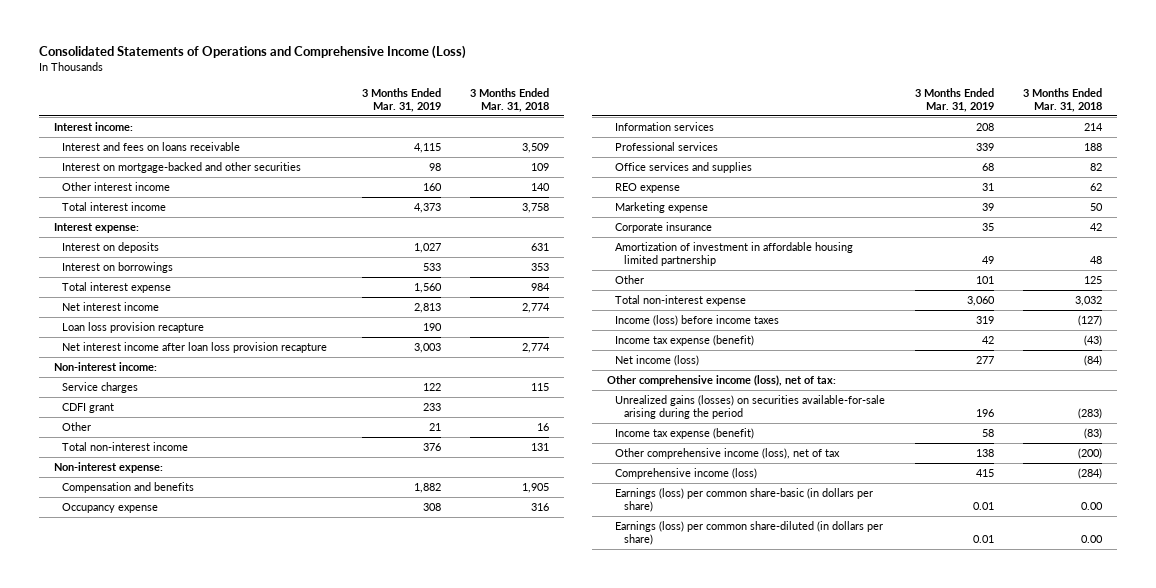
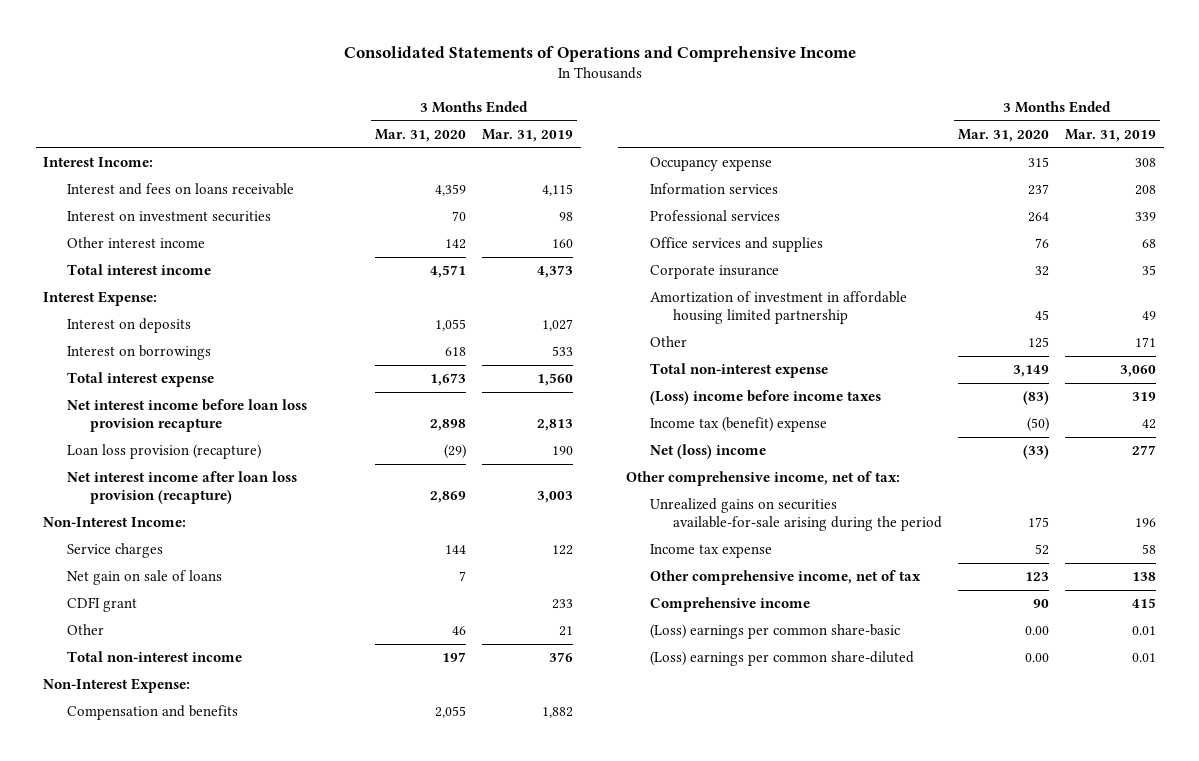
[38,45,466,60] Consolidated Statements of Operations and Comprehensive Income (Loss) -> [343,46,856,63] Consolidated Statements of Operations and Comprehensive Income
[470,87,550,112] 3 Months Ended Mar. 31, 2018 -> none
none -> [375,129,467,143] Mar. 31, 2020
[53,121,133,131] Interest income: -> [43,157,154,168] Interest Income:
[62,161,302,173] Interest on mortgage-backed and other securities -> [66,211,271,223] Interest on investment securities
[53,222,139,233] Interest expense: -> [43,291,158,307] Interest Expense:
[62,301,160,311] Net interest income -> [66,399,307,432] Net interest income before loan loss provision recapture
[62,321,205,333] Loan loss provision recapture -> [66,444,261,460] Loan loss provision (recapture)
[62,341,328,353] Net interest income after loan loss provision recapture -> [66,471,297,504] Net interest income after loan loss provision (recapture)
[53,361,157,371] Non-interest income: -> [43,517,187,528] Non-Interest Income:
none -> [66,570,222,586] Net gain on sale of loans
[53,461,163,473] Non-interest expense: -> [43,678,191,694] Non-Interest Expense:
[615,182,681,193] REO expense -> none
[615,201,709,213] Marketing expense -> none
[975,275,994,284] 101 -> [1134,337,1156,348] 171
[615,314,780,326] Income (loss) before income taxes -> [649,390,881,406] (Loss) income before income taxes
[615,334,755,346] Income tax expense (benefit) -> [649,417,827,433] Income tax (benefit) expense
[615,354,700,366] Net income (loss) -> [649,444,766,460] Net (loss) income
[606,374,836,386] Other comprehensive income (loss), net of tax: -> [626,471,901,487] Other comprehensive income, net of tax:
[615,394,886,420] Unrealized gains (losses) on securities available-for-sale arising during the period -> [649,498,943,531] Unrealized gains on securities available-for-sale arising during the period
[615,427,755,439] Income tax expense (benefit) -> [649,544,772,559] Income tax expense
[615,447,841,459] Other comprehensive income (loss), net of tax -> [649,570,921,586] Other comprehensive income, net of tax
[615,467,758,479] Comprehensive income (loss) -> [649,597,810,613] Comprehensive income
[615,487,874,513] Earnings (loss) per common share-basic (in dollars per share) -> [649,624,900,640] (Loss) earnings per common share-basic
[615,520,884,546] Earnings (loss) per common share-diluted (in dollars per share) -> [649,651,914,667] (Loss) earnings per common share-diluted

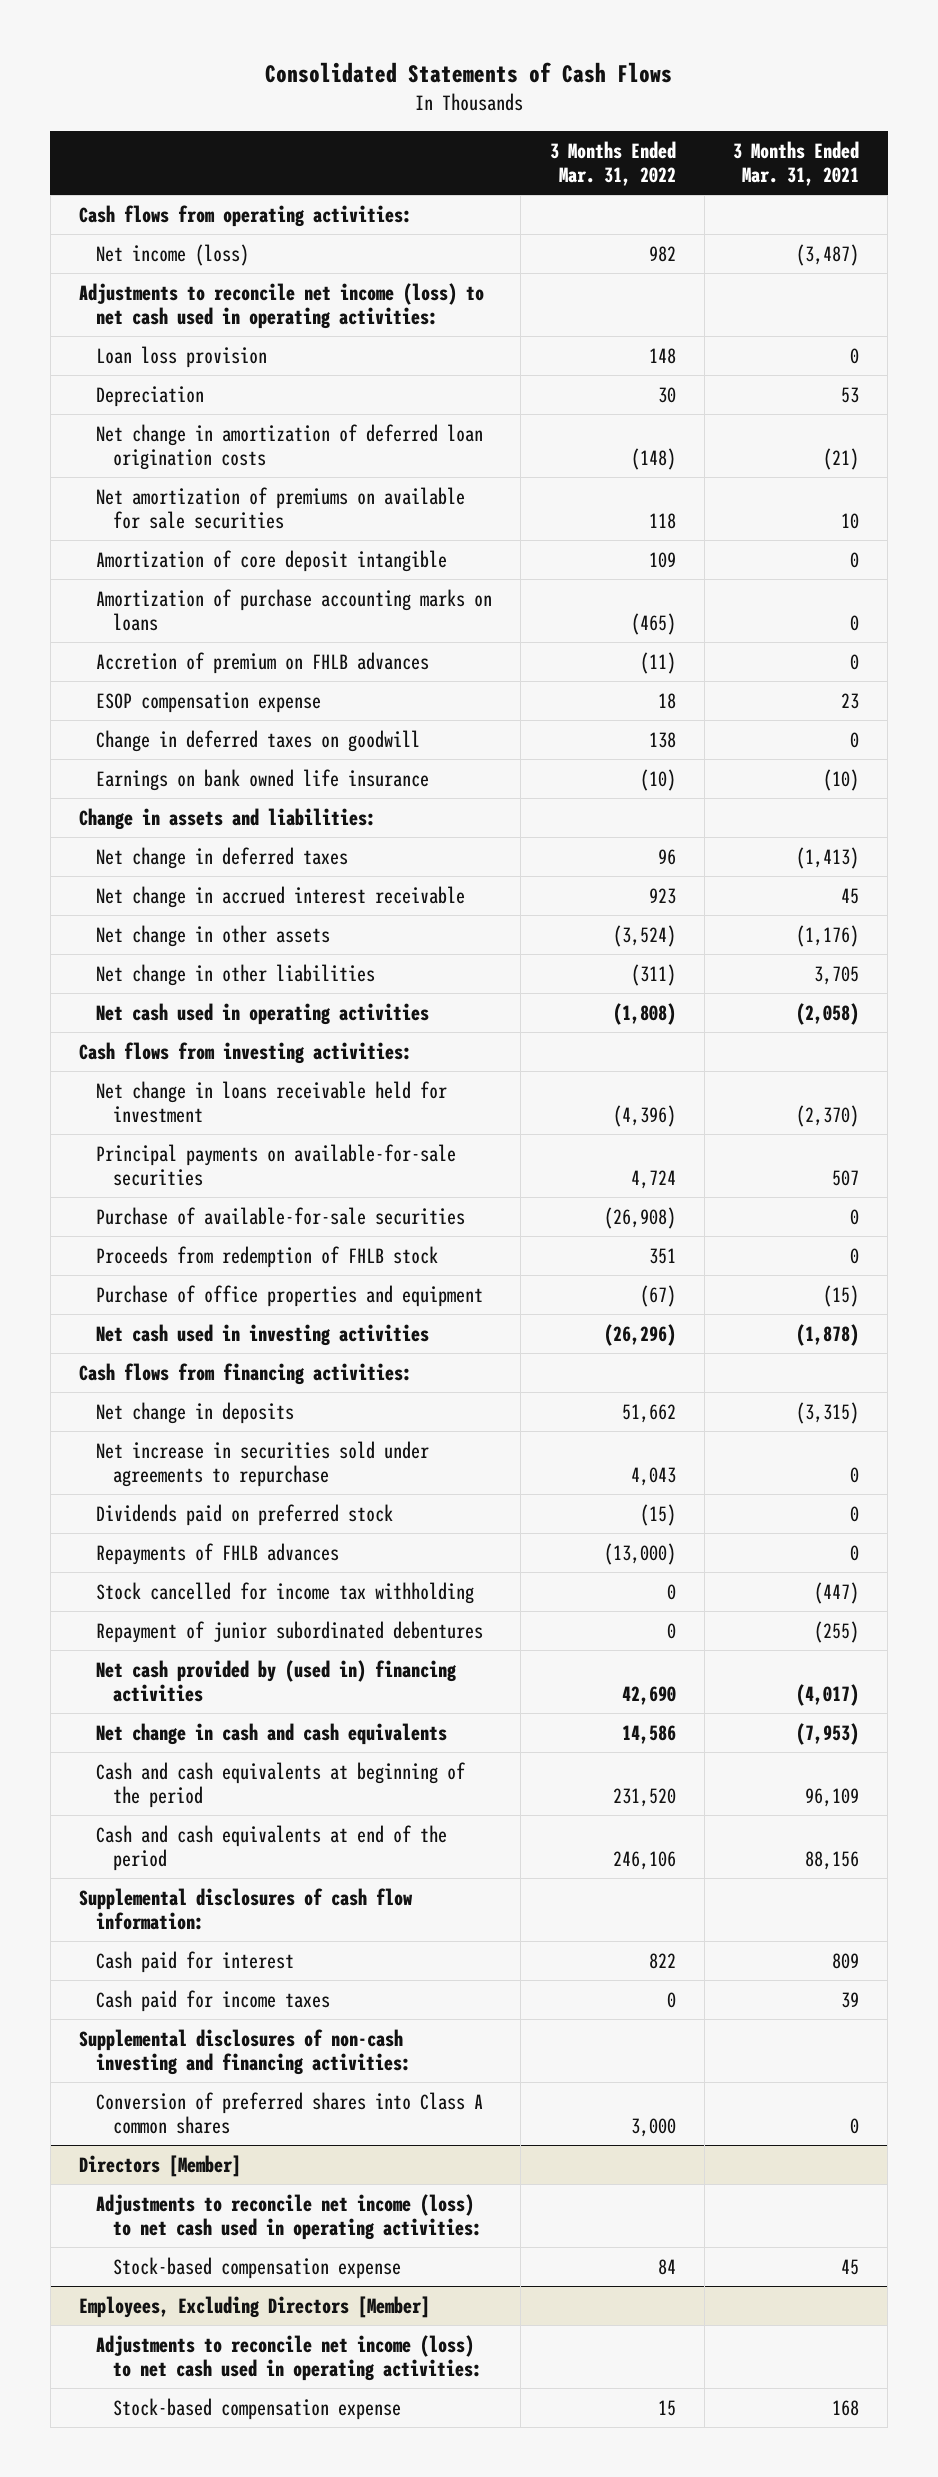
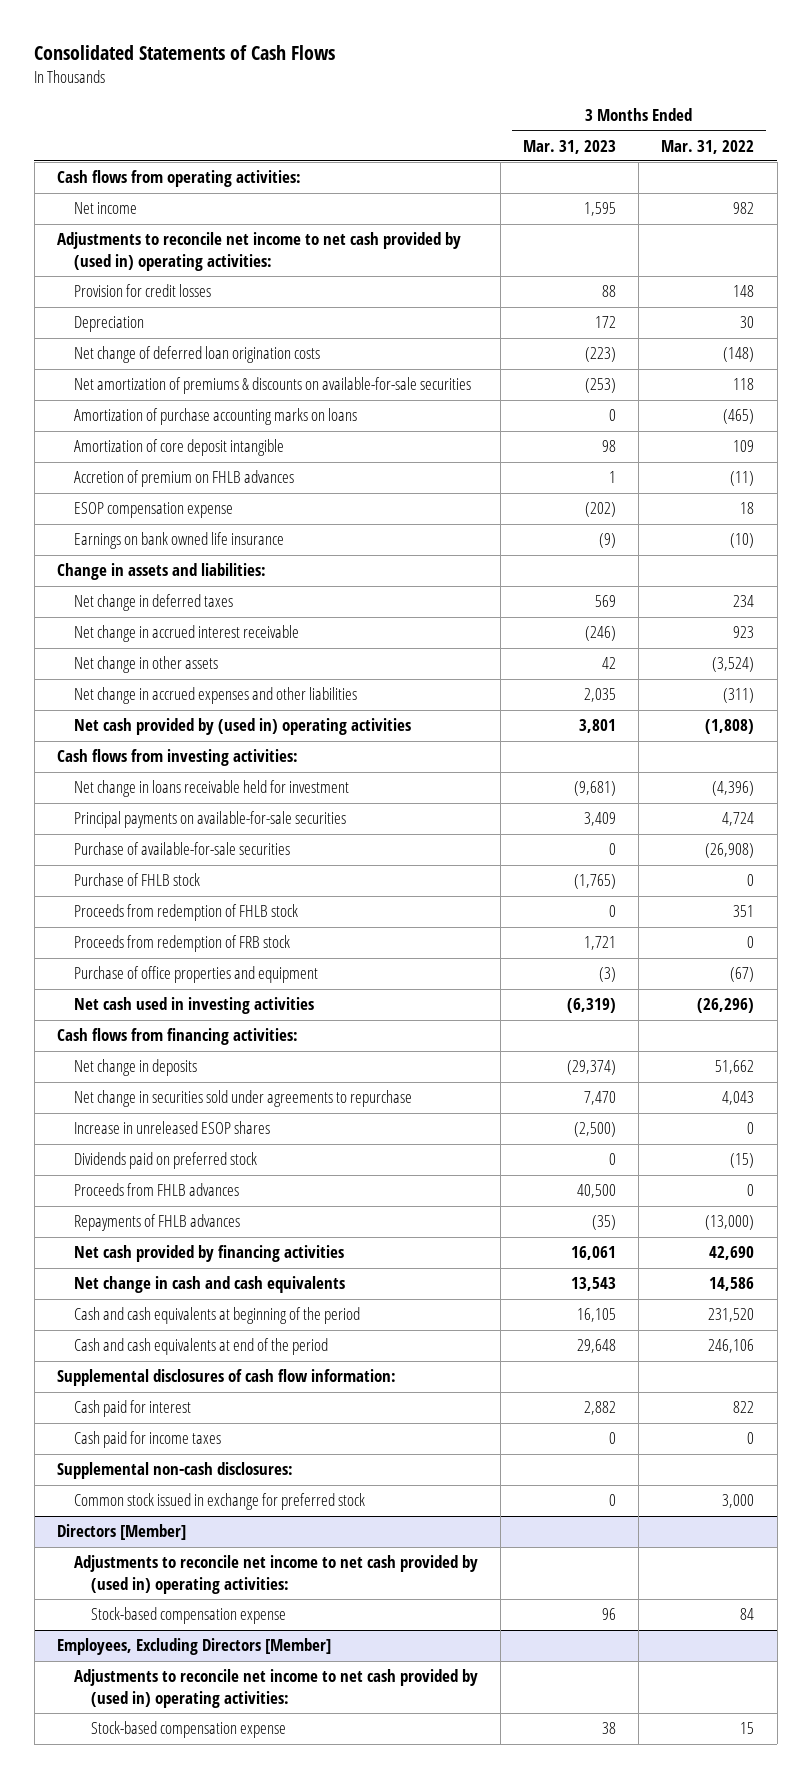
[733,140,860,186] 3 Months Ended Mar. 31, 2021 -> none
none -> [523,139,617,154] Mar. 31, 2023
[96,243,250,266] Net income (loss) -> [73,202,137,215] Net income
[78,282,484,329] Adjustments to reconcile net income (loss) to net cash used in operating activities: -> [56,232,461,271] Adjustments to reconcile net income to net cash provided by (used in) operating activities:
[96,345,268,368] Loan loss provision -> [73,284,211,298] Provision for credit losses
[96,423,484,470] Net change in amortization of deferred loan origination costs -> [73,346,320,364] Net change of deferred loan origination costs
[96,486,466,529] Net amortization of premiums on available for sale securities -> [73,377,471,395] Net amortization of premiums & discounts on available-for-sale securities
[96,549,448,572] Amortization of core deposit intangible -> [73,439,284,457] Amortization of core deposit intangible
[96,729,421,752] Change in deferred taxes on goodwill -> none
[657,848,676,865] 96 -> [733,595,755,608] 234
[96,963,376,986] Net change in other liabilities -> [73,687,357,705] Net change in accrued expenses and other liabilities
[96,1002,430,1025] Net cash used in operating activities -> [73,718,411,736] Net cash provided by (used in) operating activities
none -> [73,873,200,887] Purchase of FHLB stock
none -> [73,935,290,953] Proceeds from redemption of FRB stock
[96,1440,430,1487] Net increase in securities sold under agreements to repurchase -> [73,1090,412,1108] Net change in securities sold under agreements to repurchase
none -> [73,1121,270,1135] Increase in unreleased ESOP shares
none -> [73,1183,239,1197] Proceeds from FHLB advances
[96,1581,475,1604] Stock cancelled for income tax withholding -> none
[96,1620,484,1643] Repayment of junior subordinated debentures -> none
[96,1659,458,1702] Net cash provided by (used in) financing activities -> [73,1245,344,1263] Net cash provided by financing activities
[96,2091,484,2134] Conversion of preferred shares into Class A common shares -> none
[78,2028,412,2075] Supplemental disclosures of non-cash investing and financing activities: -> [56,1462,293,1480] Supplemental non-cash disclosures:
none -> [73,1493,365,1511] Common stock issued in exchange for preferred stock
[96,2193,483,2240] Adjustments to reconcile net income (loss) to net cash used in operating activities: -> [73,1555,478,1594] Adjustments to reconcile net income to net cash provided by (used in) operating activities:
[96,2334,483,2381] Adjustments to reconcile net income (loss) to net cash used in operating activities: -> [73,1669,478,1708] Adjustments to reconcile net income to net cash provided by (used in) operating activities:

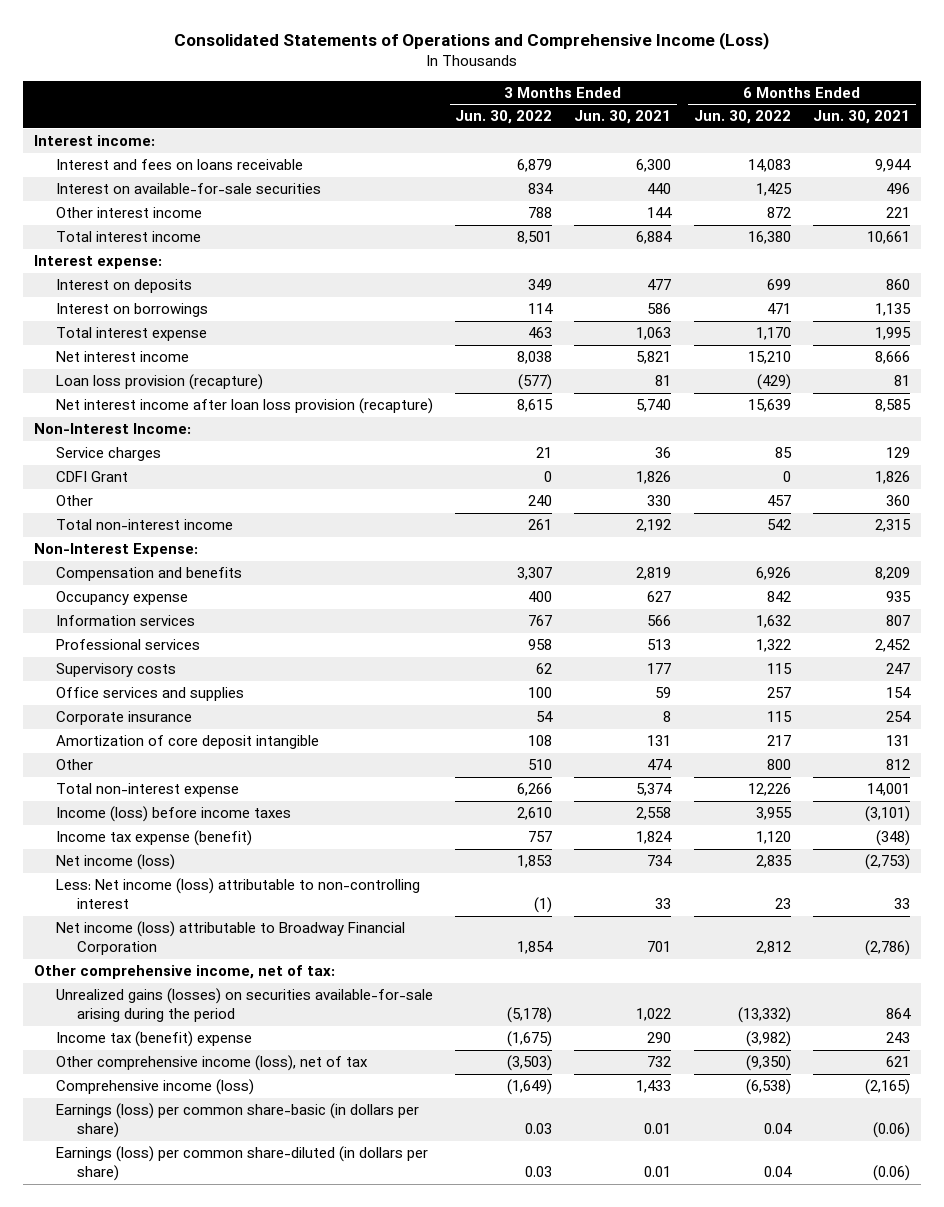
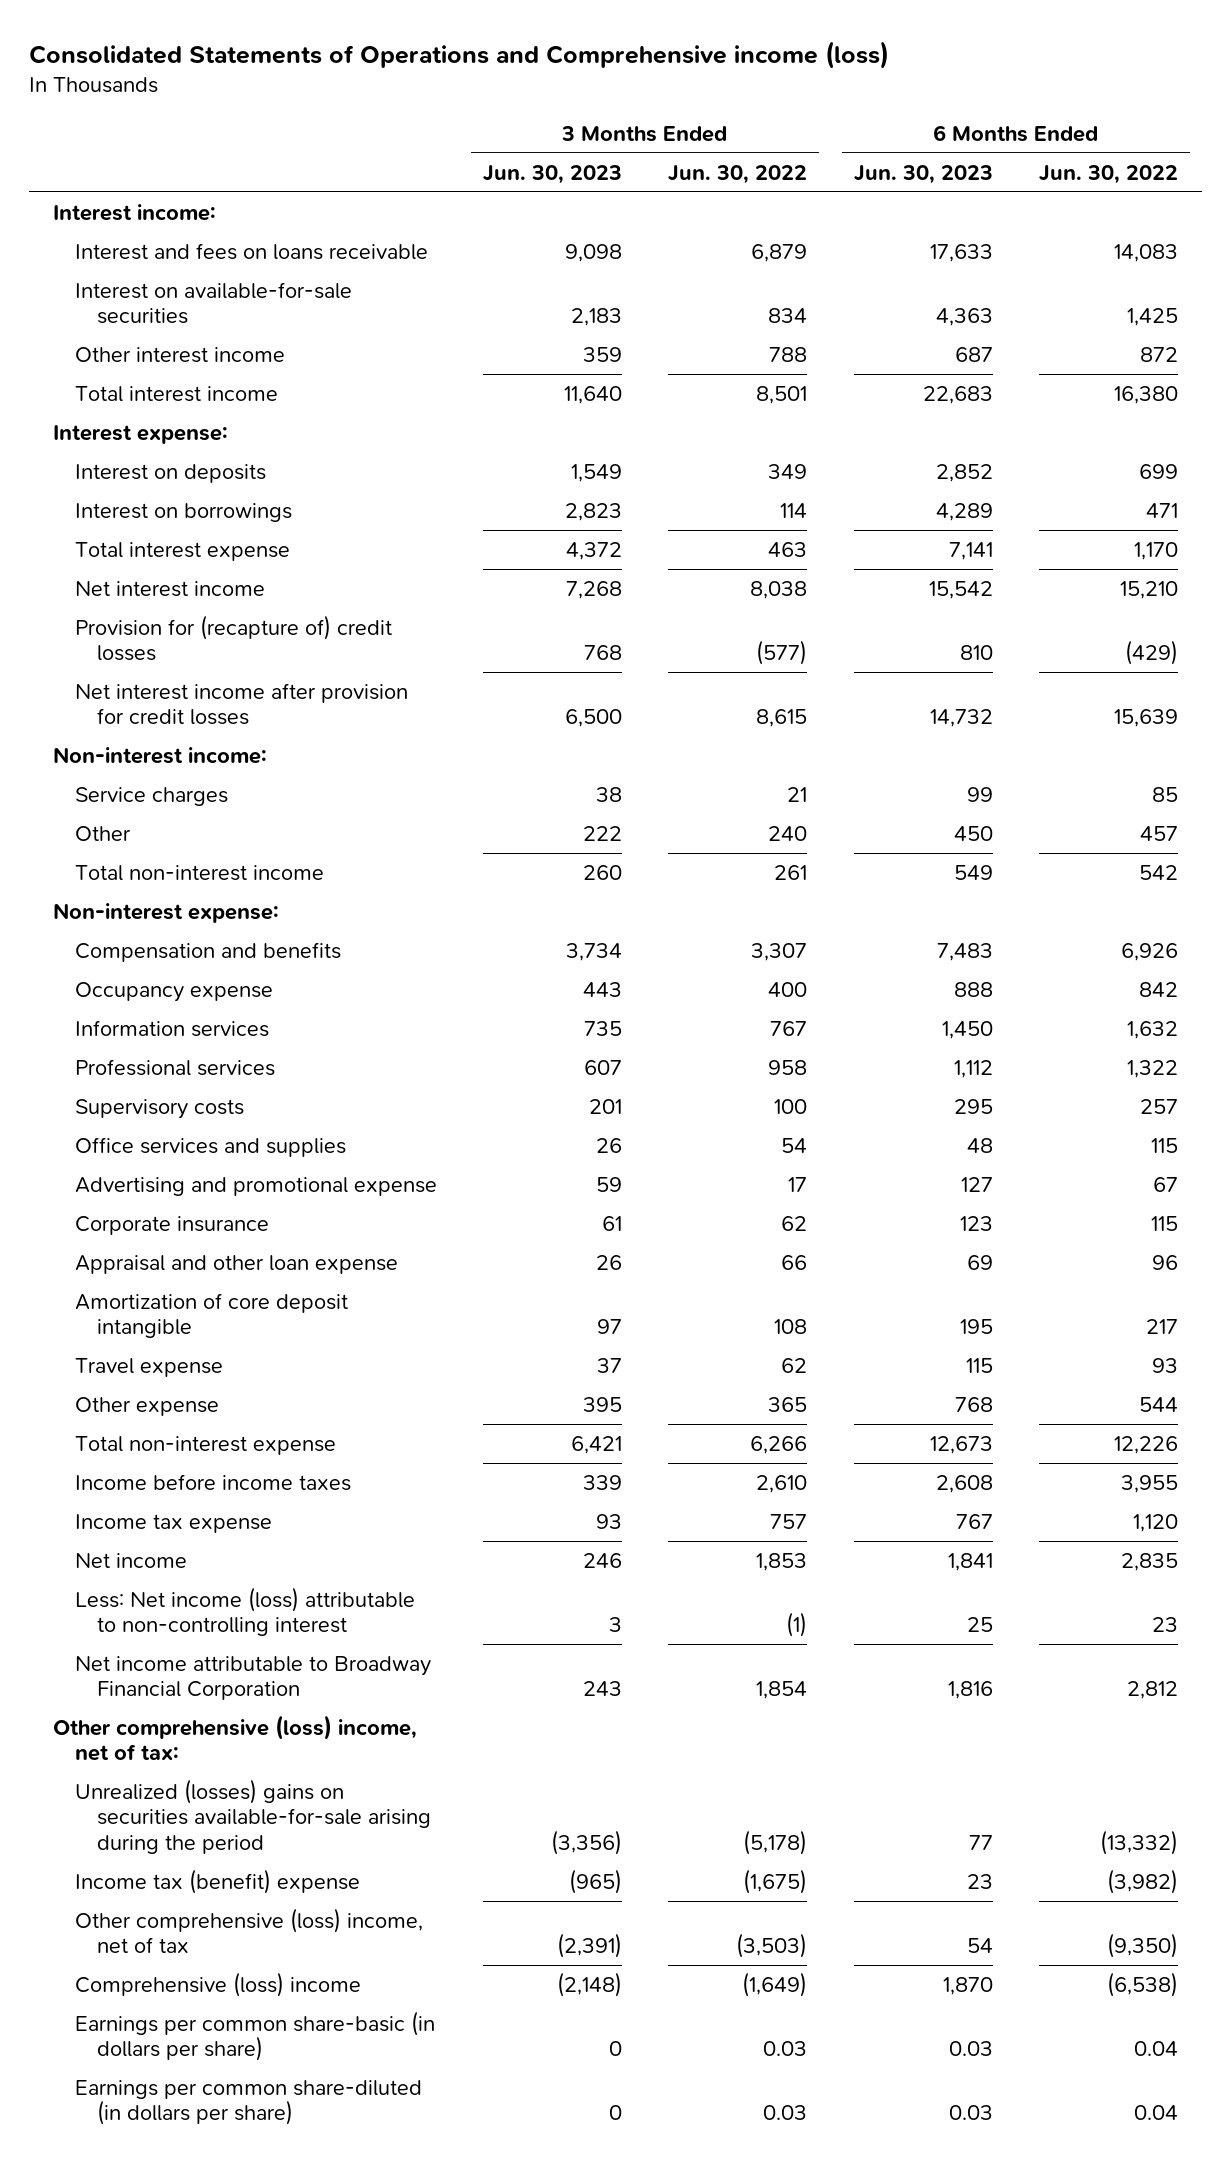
[174,31,770,50] Consolidated Statements of Operations and Comprehensive Income (Loss) -> [29,41,890,70] Consolidated Statements of Operations and Comprehensive income (loss)
[574,110,672,125] Jun. 30, 2021 -> none
[813,110,911,125] Jun. 30, 2021 -> none
none -> [483,164,623,184] Jun. 30, 2023
none -> [853,164,993,184] Jun. 30, 2023
[55,374,263,391] Loan loss provision (recapture) -> [74,614,392,662] Provision for (recapture of) credit losses
[55,398,433,415] Net interest income after loan loss provision (recapture) -> [74,682,408,726] Net interest income after provision for credit losses
[34,423,192,435] Non-Interest Income: -> [52,746,267,764] Non-interest income:
[55,471,128,483] CDFI Grant -> none
[34,543,199,558] Non-Interest Expense: -> [52,902,279,923] Non-interest expense:
[536,663,553,675] 62 -> [774,1098,808,1114] 100
[766,663,792,675] 115 -> [1140,1098,1179,1114] 257
[528,687,553,699] 100 -> [781,1137,808,1153] 54
[766,687,791,699] 257 -> [1151,1137,1179,1153] 115
none -> [74,1176,437,1196] Advertising and promotional expense
[536,711,554,723] 54 -> [781,1215,808,1231] 62
none -> [74,1254,398,1274] Appraisal and other loan expense
none -> [74,1357,223,1377] Travel expense
[55,759,93,771] Other -> [74,1396,219,1416] Other expense
[528,759,553,771] 510 -> [768,1396,808,1412] 365
[766,759,791,771] 800 -> [1139,1396,1179,1412] 544
[55,806,291,823] Income (loss) before income taxes -> [74,1473,351,1491] Income before income taxes
[55,830,252,847] Income tax expense (benefit) -> [74,1513,272,1533] Income tax expense
[55,854,175,871] Net income (loss) -> [74,1552,187,1568] Net income
[55,921,405,956] Net income (loss) attributable to Broadway Financial Corporation -> [74,1655,431,1701] Net income attributable to Broadway Financial Corporation
[34,965,336,980] Other comprehensive income, net of tax: -> [52,1714,417,1762] Other comprehensive (loss) income, net of tax:
[55,988,433,1023] Unrealized gains (losses) on securities available-for-sale arising during the period -> [74,1778,431,1854] Unrealized (losses) gains on securities available-for-sale arising during the period
[55,1055,368,1072] Other comprehensive income (loss), net of tax -> [74,1907,423,1954] Other comprehensive (loss) income, net of tax
[55,1079,254,1096] Comprehensive income (loss) -> [74,1971,361,1997] Comprehensive (loss) income
[55,1103,419,1139] Earnings (loss) per common share-basic (in dollars per share) -> [74,2010,435,2062] Earnings per common share-basic (in dollars per share)
[55,1146,428,1182] Earnings (loss) per common share-diluted (in dollars per share) -> [74,2079,422,2126] Earnings per common share-diluted (in dollars per share)

